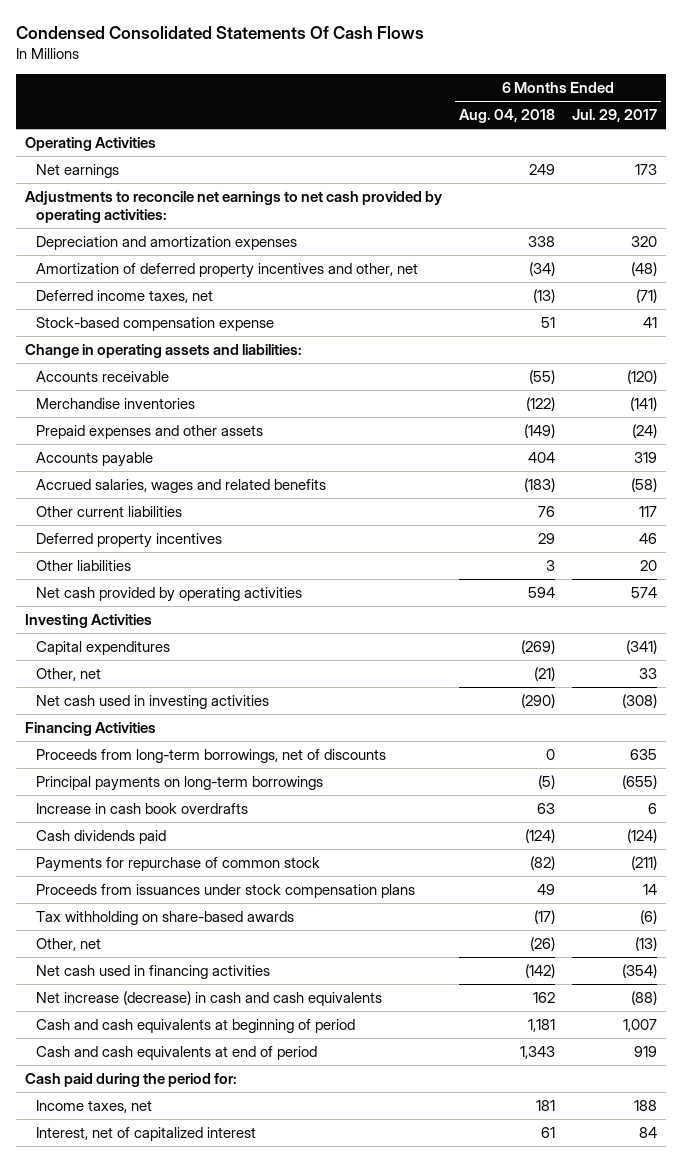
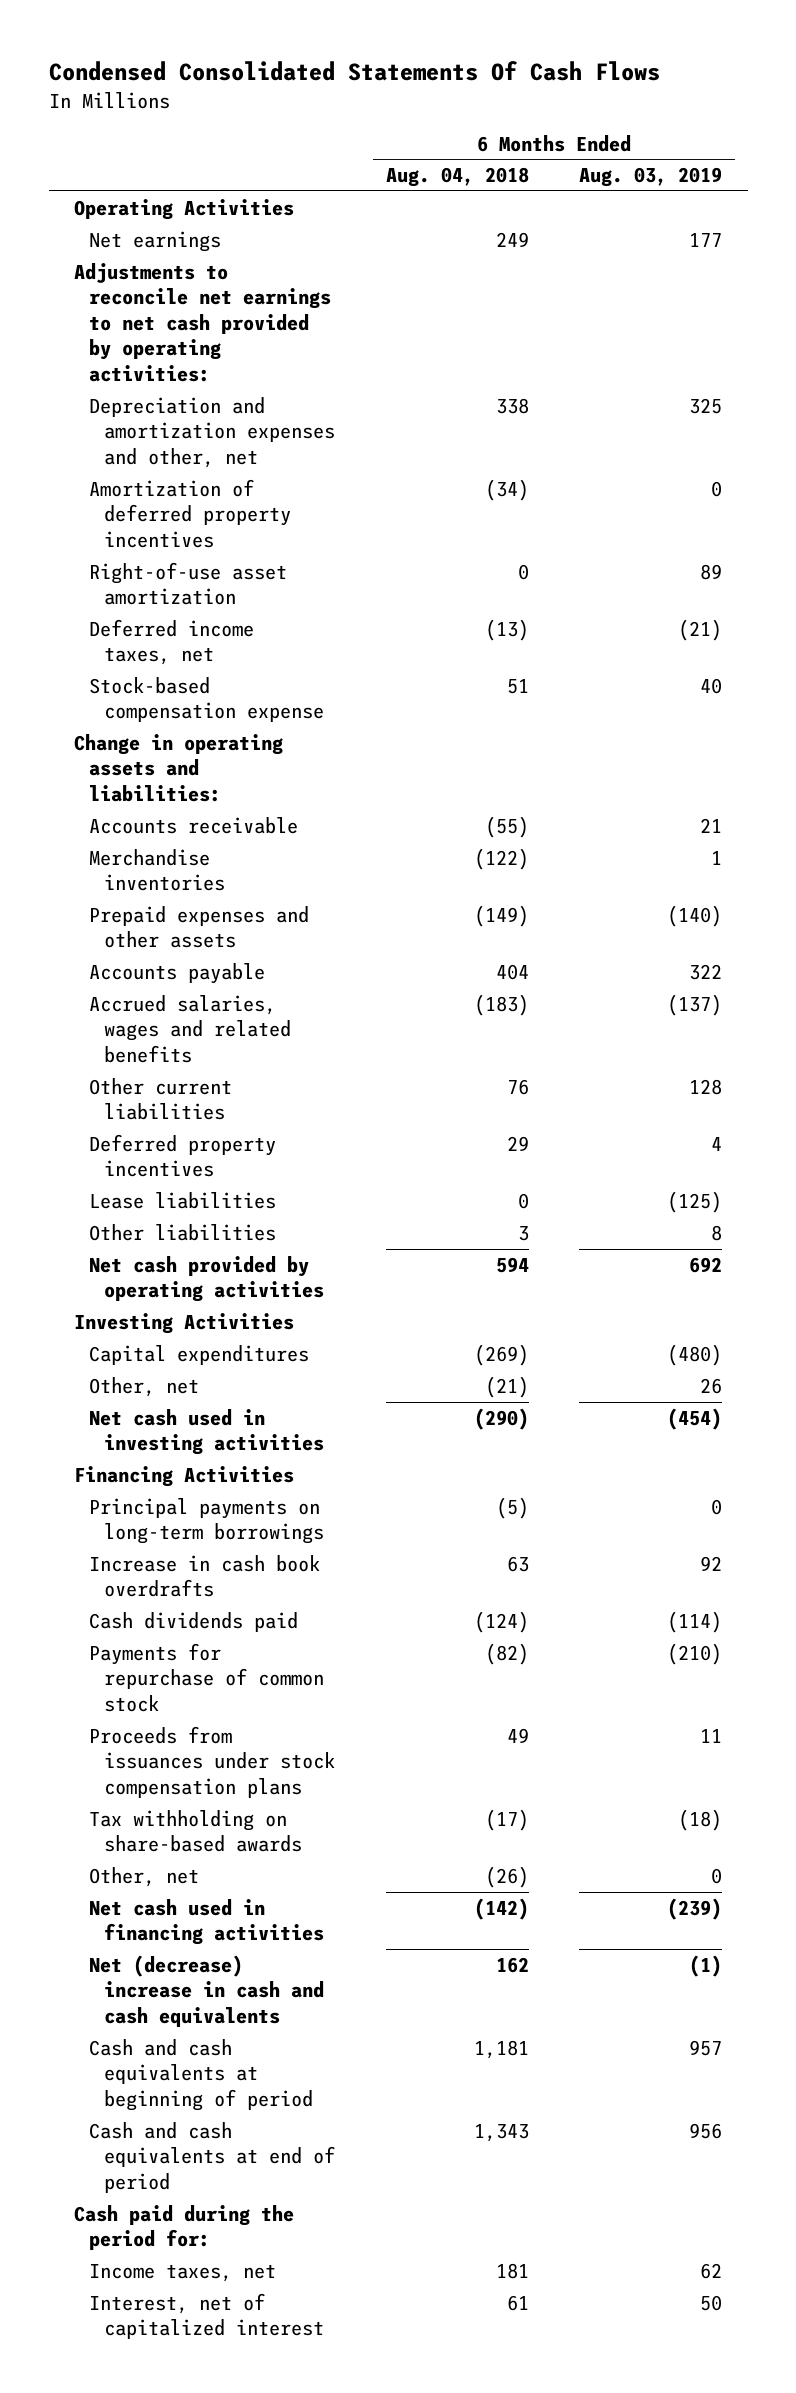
[572,109,658,123] Jul. 29, 2017 -> none
none -> [579,167,723,188] Aug. 03, 2019
[35,236,297,251] Depreciation and amortization expenses -> [89,396,336,468] Depreciation and amortization expenses and other, net
[35,263,418,279] Amortization of deferred property incentives and other, net -> [89,478,292,548] Amortization of deferred property incentives
none -> [89,561,288,606] Right-of-use asset amortization
none -> [89,1191,277,1209] Lease liabilities
[35,749,386,764] Proceeds from long-term borrowings, net of discounts -> none
[35,991,382,1007] Net increase (decrease) in cash and cash equivalents -> [89,1954,325,2027] Net (decrease) increase in cash and cash equivalents

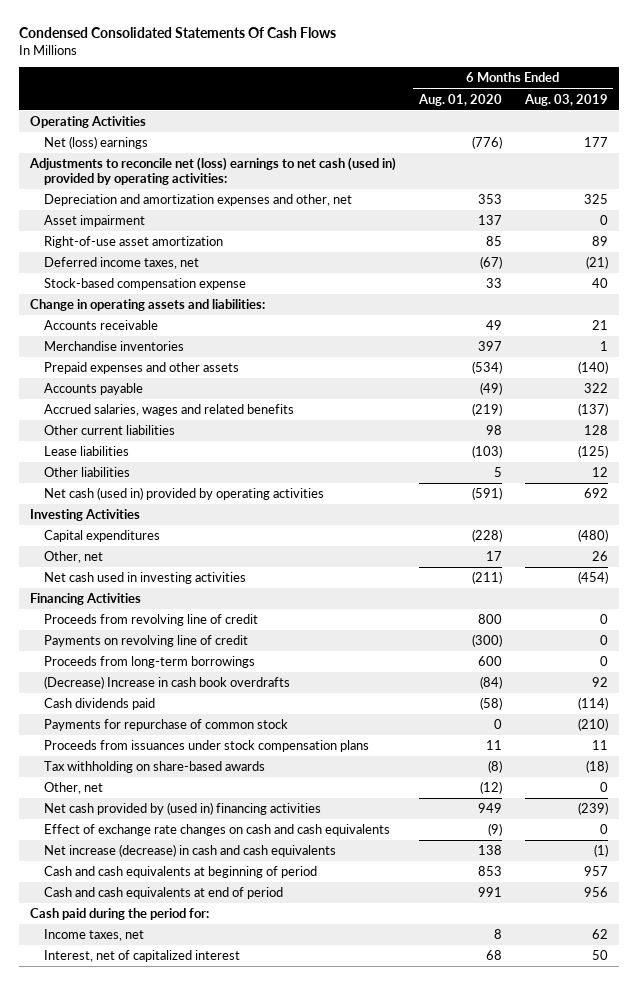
[385,167,529,188] Aug. 04, 2018 -> none
none -> [418,93,503,106] Aug. 01, 2020
[89,230,222,252] Net earnings -> [43,136,148,150] Net (loss) earnings
[74,262,332,382] Adjustments to reconcile net earnings to net cash provided by operating activities: -> [29,157,397,185] Adjustments to reconcile net (loss) earnings to net cash (used in) provided by operating activities:
[89,478,292,548] Amortization of deferred property incentives -> none
none -> [43,215,145,228] Asset impairment
[89,1133,277,1178] Deferred property incentives -> none
[711,1224,723,1241] 8 -> [591,467,608,478] 12
[89,1255,325,1303] Net cash provided by operating activities -> [43,487,324,501] Net cash (used in) provided by operating activities
[89,1497,325,1545] Principal payments on long-term borrowings -> none
none -> [43,614,258,627] Proceeds from revolving line of credit
none -> [43,635,248,648] Payments on revolving line of credit
none -> [43,656,255,669] Proceeds from long-term borrowings
[89,1554,321,1598] Increase in cash book overdrafts -> [43,676,290,690] (Decrease) Increase in cash book overdrafts
[89,1898,325,1946] Net cash used in financing activities -> [43,802,321,816] Net cash provided by (used in) financing activities
none -> [43,824,390,837] Effect of exchange rate changes on cash and cash equivalents
[89,1954,325,2027] Net (decrease) increase in cash and cash equivalents -> [43,844,336,858] Net increase (decrease) in cash and cash equivalents

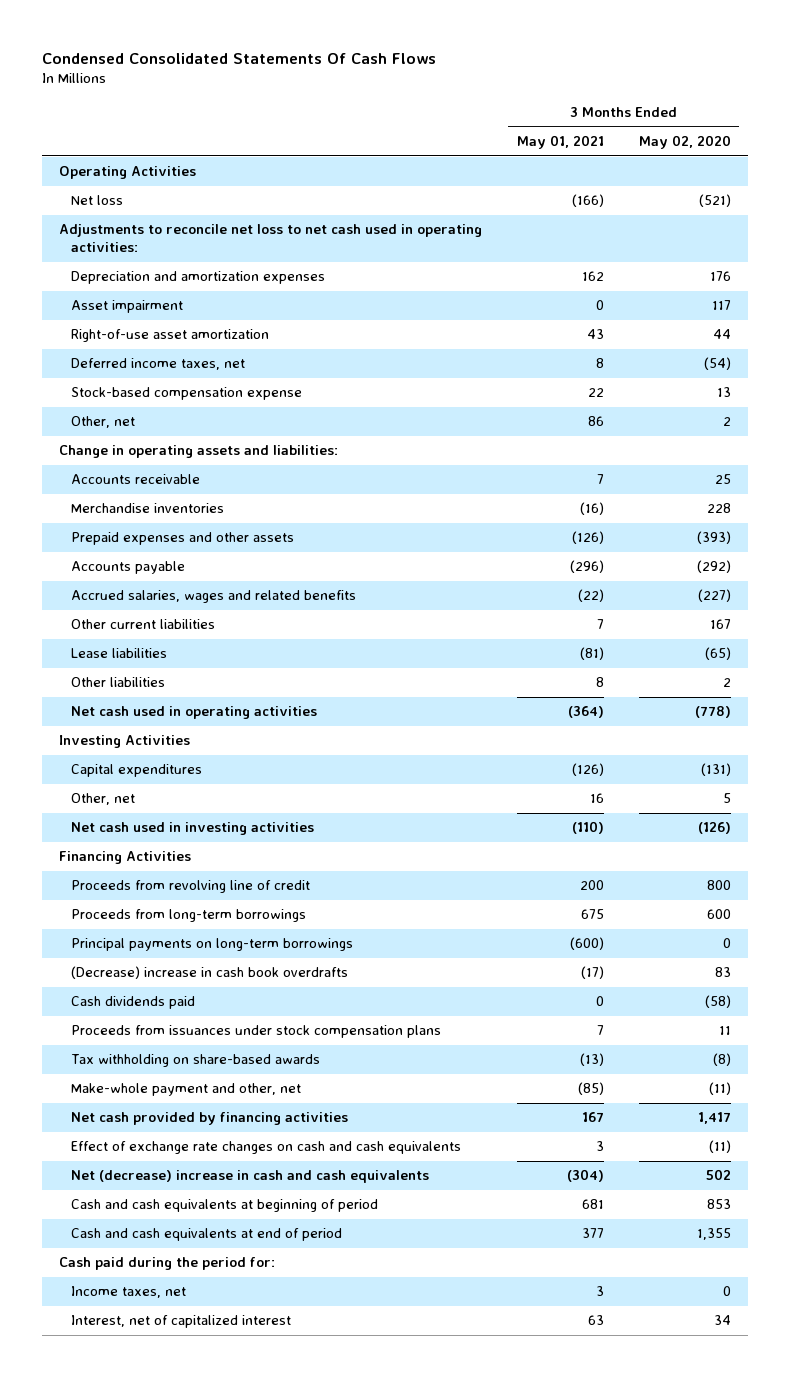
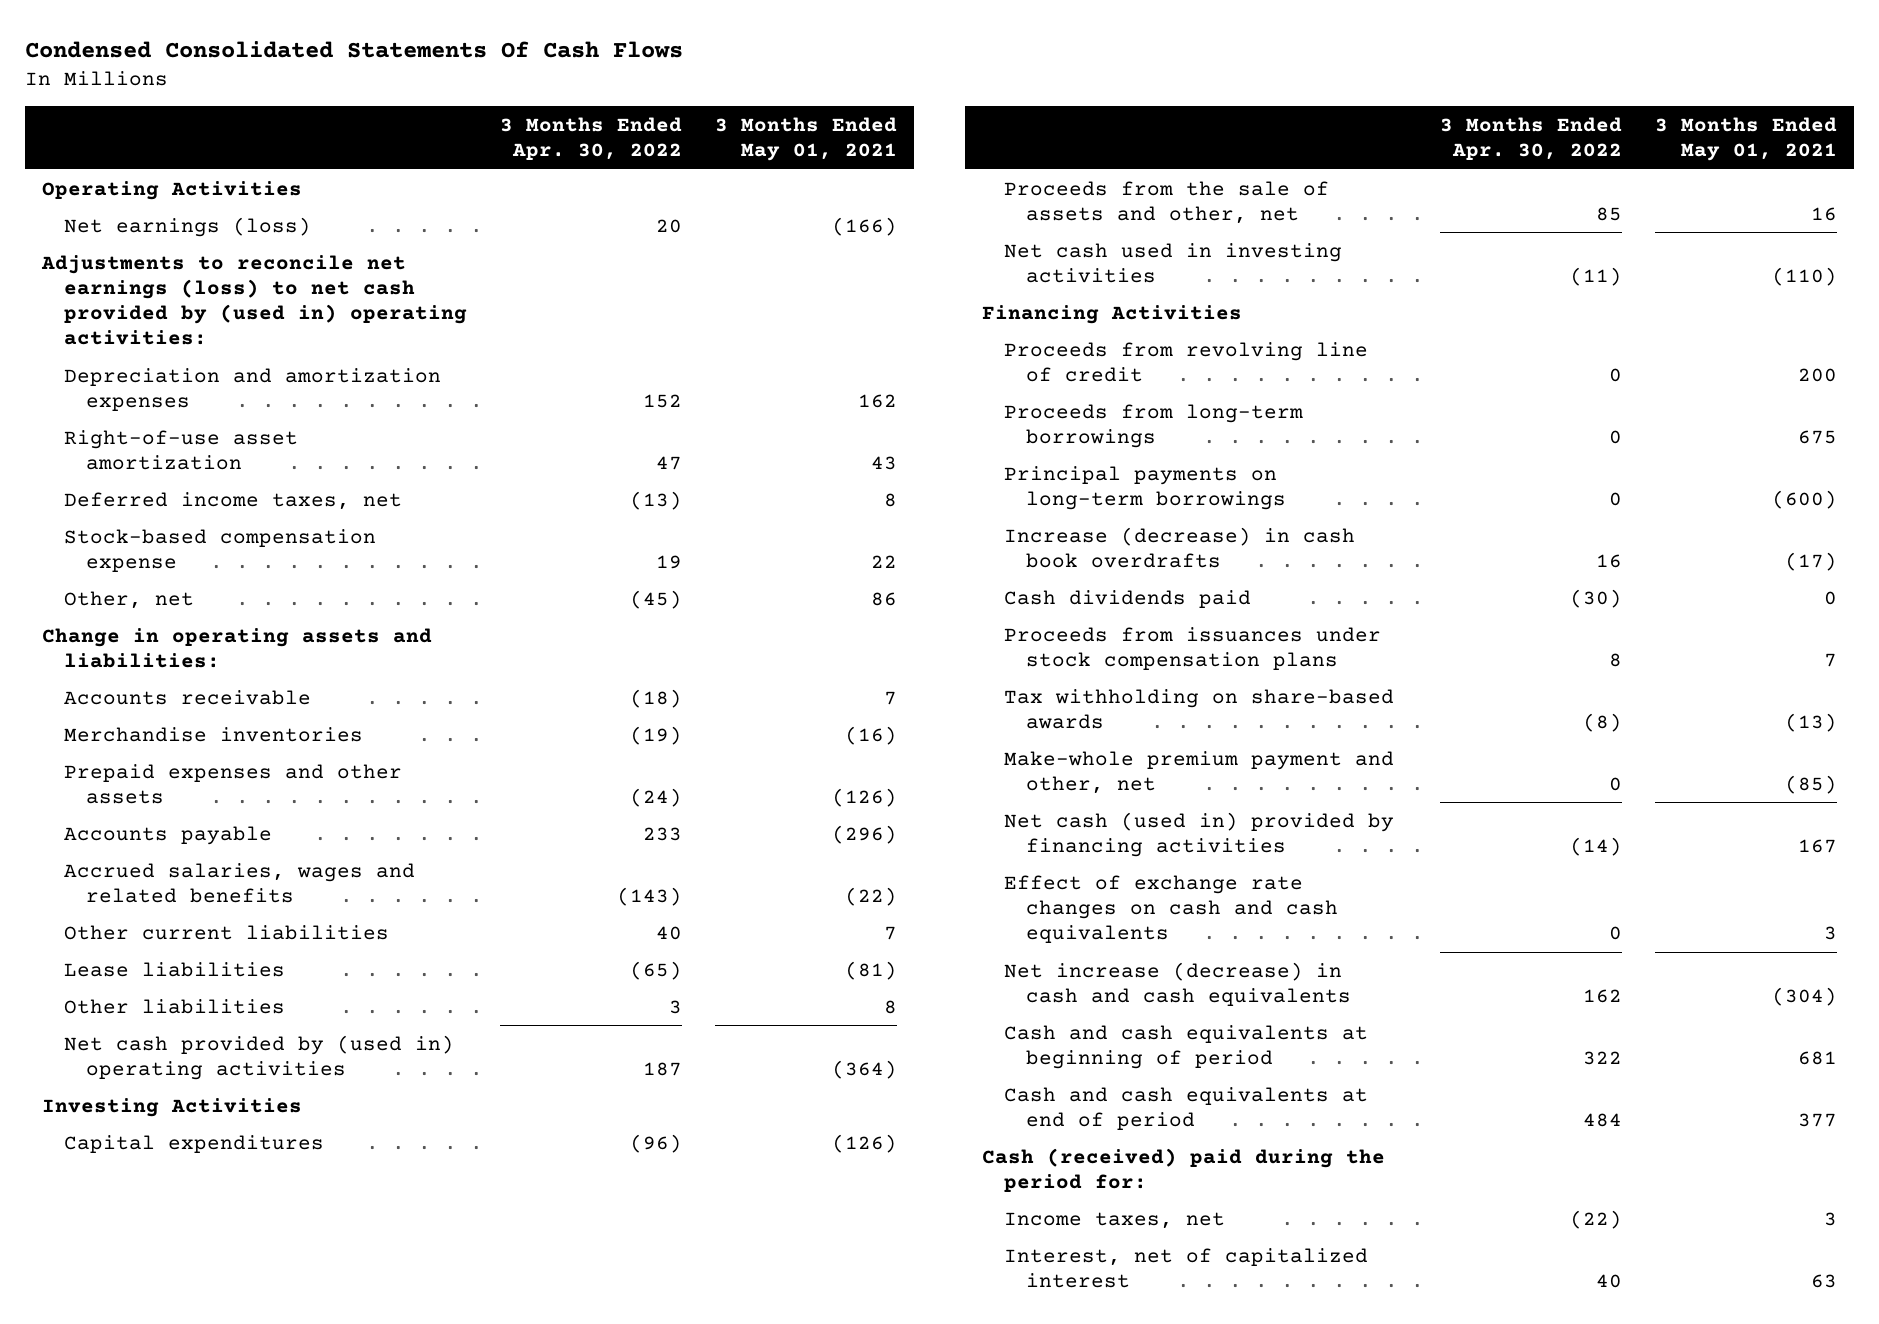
[638,134,731,149] May 02, 2020 -> none
none -> [499,116,682,160] 3 Months Ended Apr. 30, 2022
[70,195,123,206] Net loss -> [63,216,311,237] Net earnings (loss)
[59,224,483,252] Adjustments to reconcile net loss to net cash used in operating activities: -> [40,254,467,346] Adjustments to reconcile net earnings (loss) to net cash provided by (used in) operating activities:
[70,300,183,314] Asset impairment -> none
[70,706,317,720] Net cash used in operating activities -> [63,1034,454,1080] Net cash provided by (used in) operating activities
[70,793,135,806] Other, net -> [1004,180,1330,224] Proceeds from the sale of assets and other, net
[70,966,348,980] (Decrease) increase in cash book overdrafts -> [1004,526,1356,568] Increase (decrease) in cash book overdrafts
[70,1083,301,1097] Make-whole payment and other, net -> [1004,750,1395,794] Make-whole premium payment and other, net
[70,1112,348,1126] Net cash provided by financing activities -> [1004,811,1395,857] Net cash (used in) provided by financing activities
[70,1170,429,1184] Net (decrease) increase in cash and cash equivalents -> [1004,961,1352,1006] Net increase (decrease) in cash and cash equivalents
[59,1257,276,1271] Cash paid during the period for: -> [982,1147,1386,1192] Cash (received) paid during the period for:

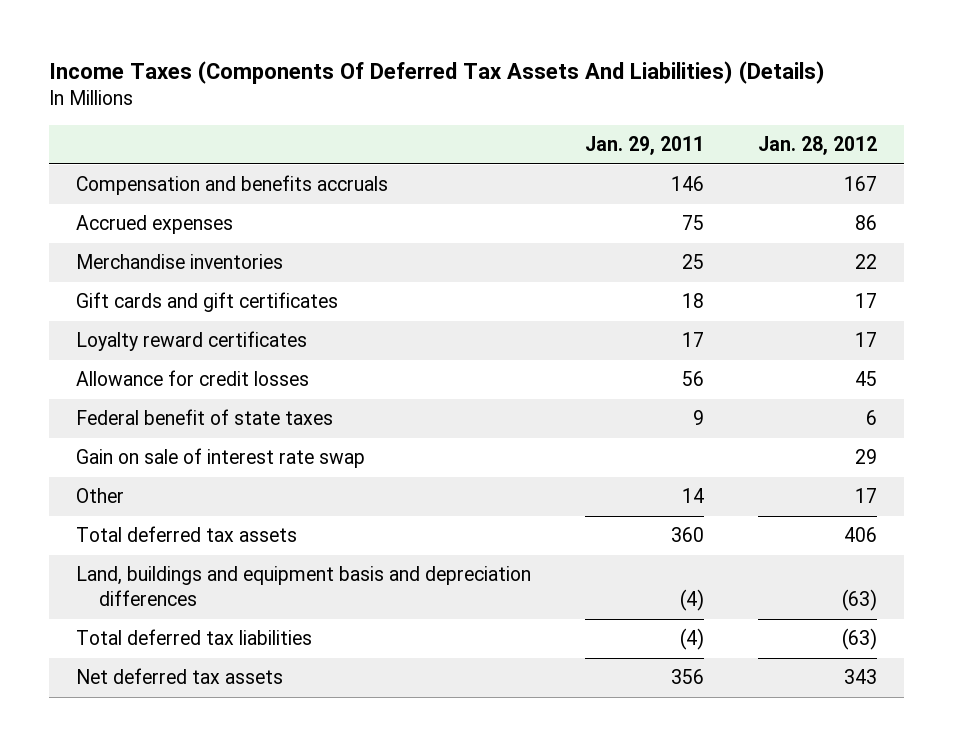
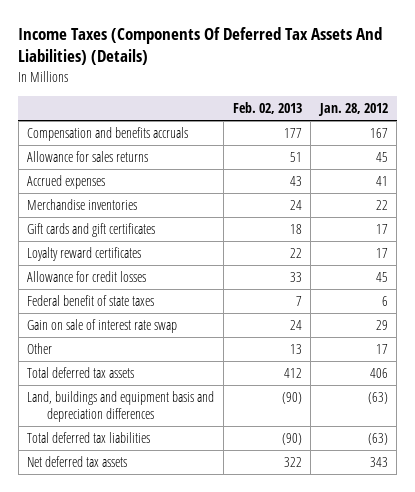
[585,135,705,155] Jan. 29, 2011 -> none
none -> [232,102,302,115] Feb. 02, 2013
none -> [27,151,149,163] Allowance for sales returns
[855,215,878,231] 86 -> [375,176,388,187] 41

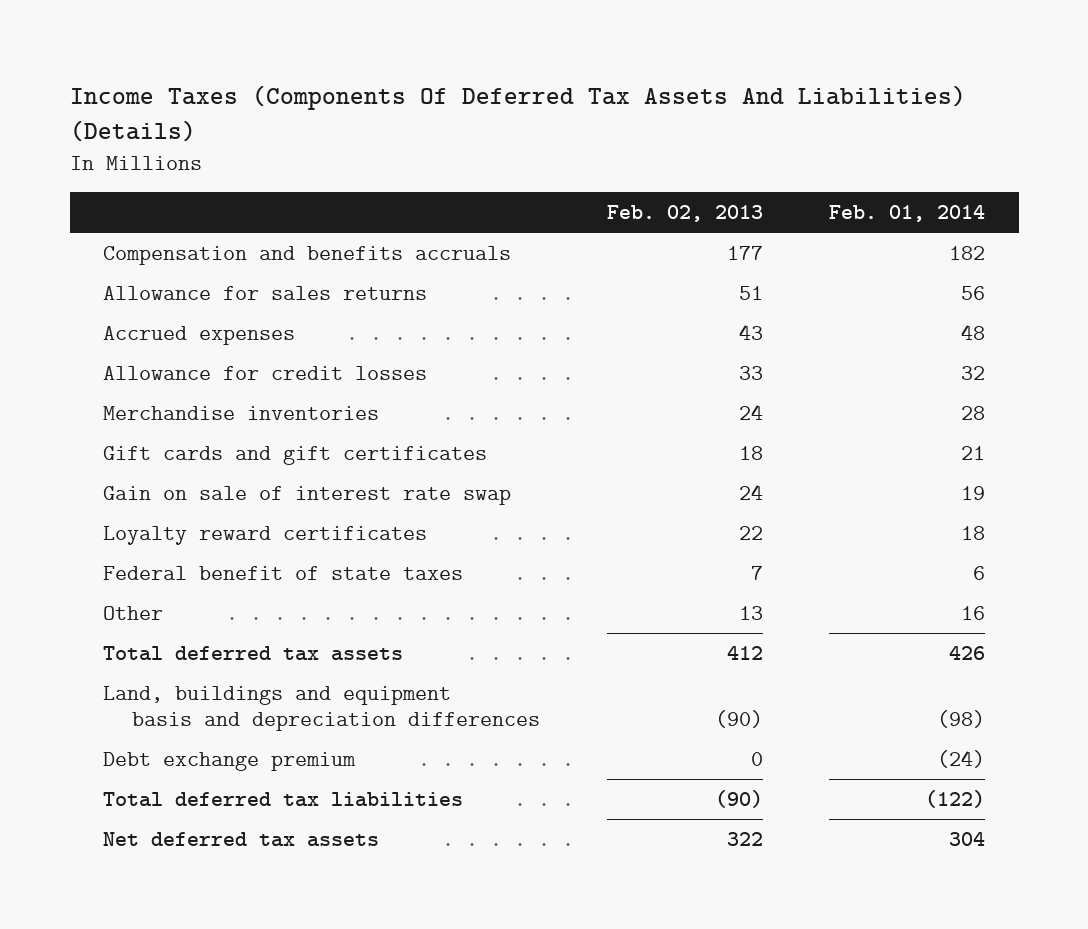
[317,103,388,117] Jan. 28, 2012 -> none
none -> [829,204,986,222] Feb. 01, 2014
[27,271,147,283] Allowance for credit losses -> [102,365,427,380] Allowance for credit losses
[27,319,178,334] Gain on sale of interest rate swap -> [102,485,511,505] Gain on sale of interest rate swap
none -> [102,751,356,771] Debt exchange premium

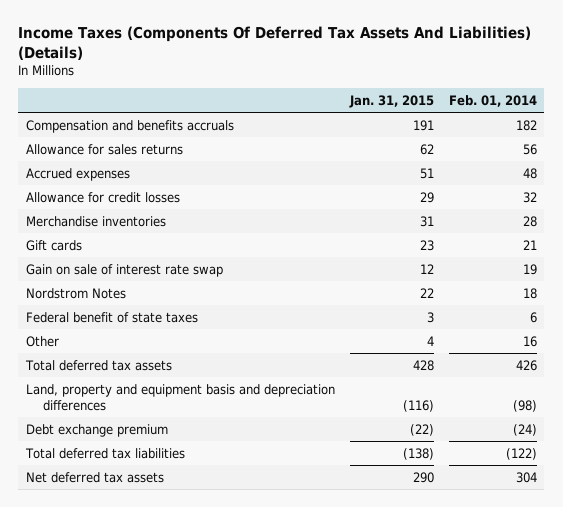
[606,204,763,222] Feb. 02, 2013 -> none
none -> [348,94,434,108] Jan. 31, 2015
[102,445,487,465] Gift cards and gift certificates -> [25,239,82,251] Gift cards
[102,525,427,545] Loyalty reward certificates -> [25,287,126,299] Nordstrom Notes
[102,685,541,732] Land, buildings and equipment basis and depreciation differences -> [25,383,335,411] Land, property and equipment basis and depreciation differences

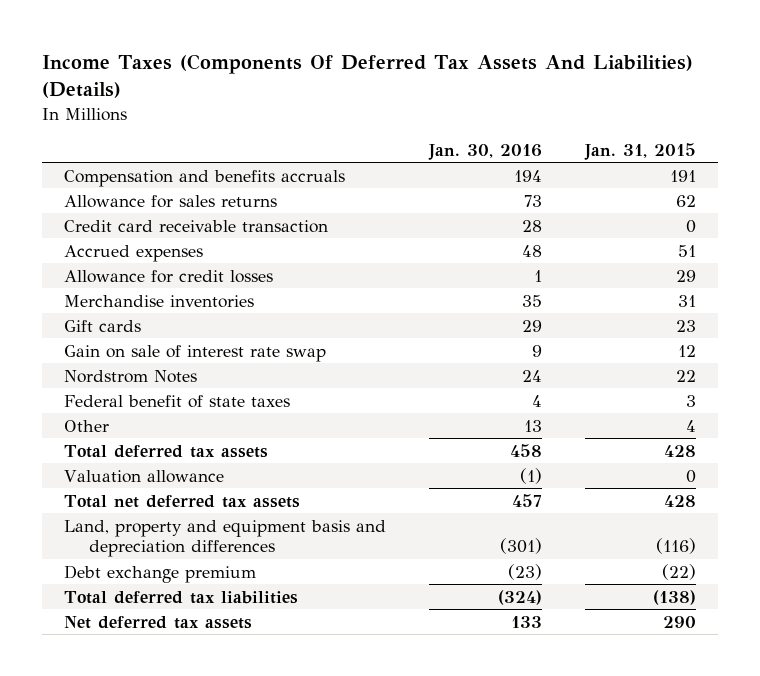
[448,94,537,107] Feb. 01, 2014 -> none
none -> [427,143,542,160] Jan. 30, 2016
none -> [63,219,328,233] Credit card receivable transaction
none -> [63,469,224,483] Valuation allowance
none -> [63,494,300,508] Total net deferred tax assets

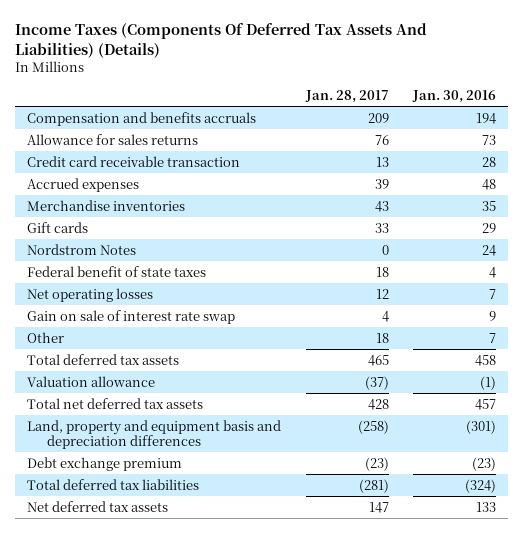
[584,142,697,160] Jan. 31, 2015 -> none
none -> [304,90,389,104] Jan. 28, 2017
[63,269,273,283] Allowance for credit losses -> none
none -> [27,287,154,302] Net operating losses
[63,344,326,362] Gain on sale of interest rate swap -> [27,309,236,324] Gain on sale of interest rate swap
[523,419,542,432] 13 -> [489,332,497,343] 7

